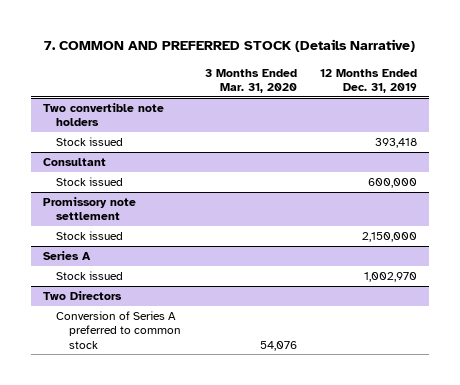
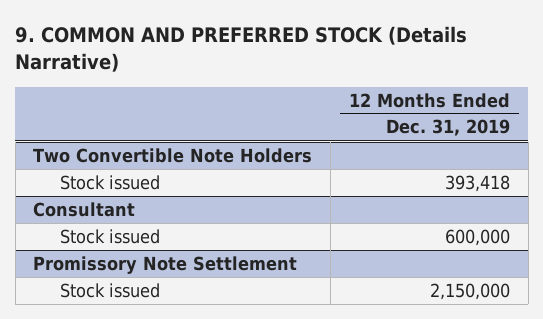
[44,39,416,53] 7. COMMON AND PREFERRED STOCK (Details Narrative) -> [15,26,468,73] 9. COMMON AND PREFERRED STOCK (Details Narrative)
[204,68,297,93] 3 Months Ended Mar. 31, 2020 -> none
[43,103,165,127] Two convertible note holders -> [33,147,313,163] Two Convertible Note Holders
[43,197,137,221] Promissory note settlement -> [33,255,298,274] Promissory Note Settlement
[43,251,92,261] Series A -> none
[56,271,124,281] Stock issued -> none
[43,291,123,301] Two Directors -> none
[56,311,182,349] Conversion of Series A preferred to common stock -> none

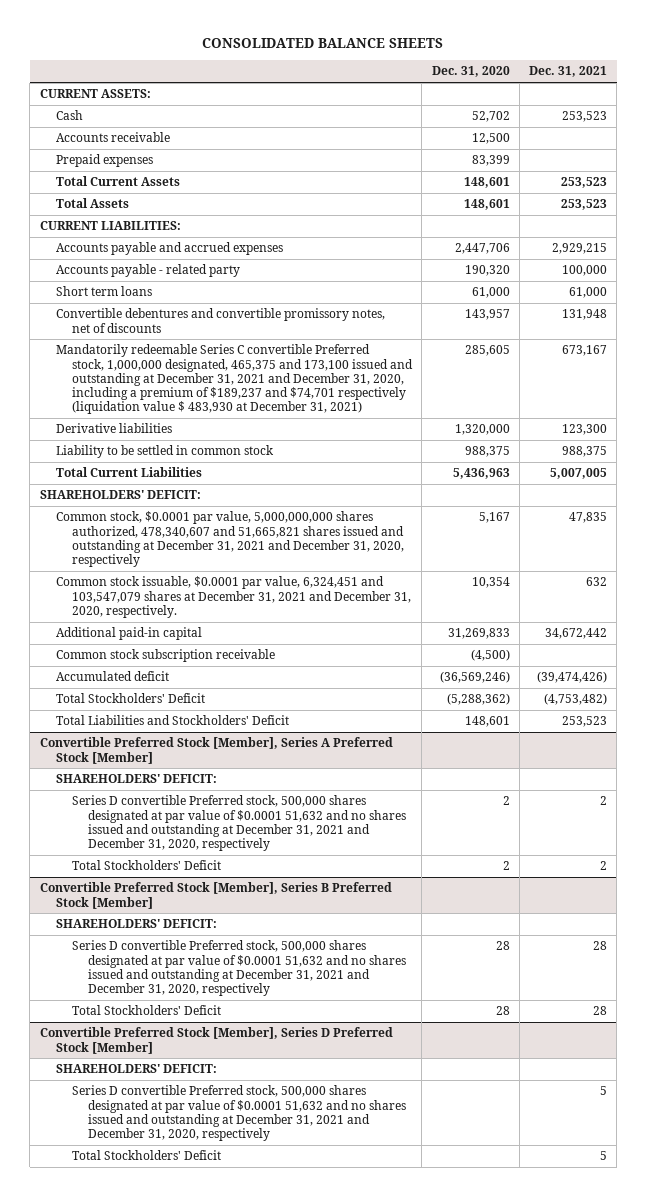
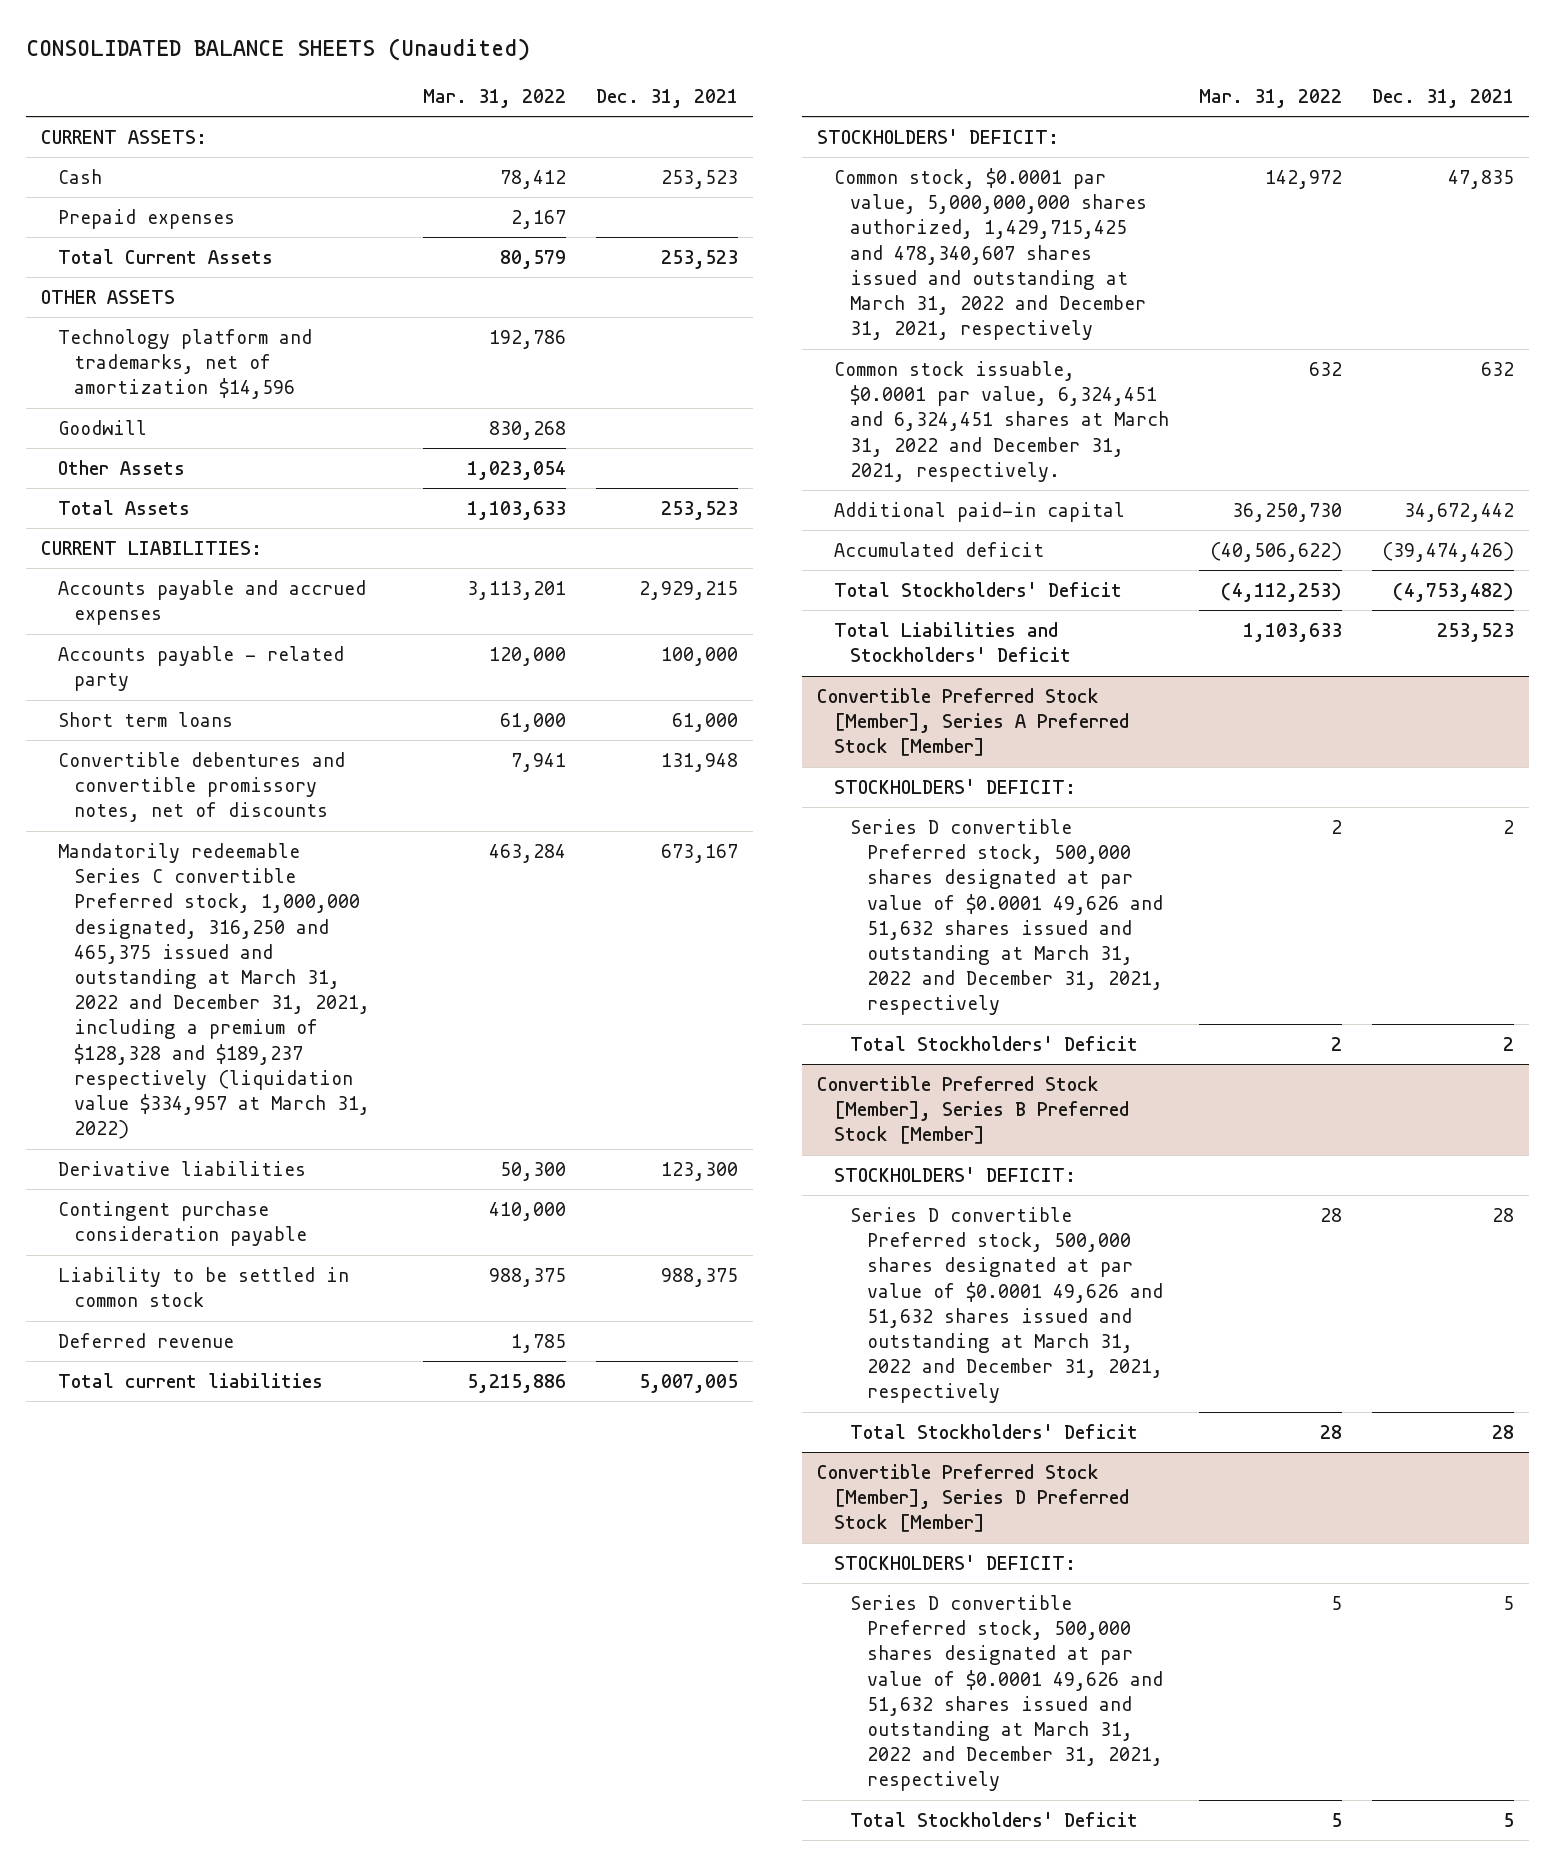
[202,38,444,49] CONSOLIDATED BALANCE SHEETS -> [26,38,531,62] CONSOLIDATED BALANCE SHEETS (Unaudited)
[431,66,510,78] Dec. 31, 2020 -> none
none -> [423,88,567,108] Mar. 31, 2022
[55,132,170,143] Accounts receivable -> none
none -> [41,289,176,304] OTHER ASSETS
none -> [57,328,312,400] Technology platform and trademarks, net of amortization $14,596
none -> [57,419,147,435] Goodwill
none -> [57,459,185,475] Other Assets
[55,344,414,415] Mandatorily redeemable Series C convertible Preferred stock, 1,000,000 designated, 465,375 and 173,100 issued and outstanding at December 31, 2021 and December 31, 2020, including a premium of $189,237 and $74,701 respectively (liquidation value $ 483,930 at December 31, 2021) -> [57,842,371,1140] Mandatorily redeemable Series C convertible Preferred stock, 1,000,000 designated, 316,250 and 465,375 issued and outstanding at March 31, 2022 and December 31, 2021, including a premium of $128,328 and $189,237 respectively (liquidation value $334,957 at March 31, 2022)
none -> [57,1200,308,1247] Contingent purchase consideration payable
none -> [57,1332,234,1348] Deferred revenue
[55,467,202,478] Total Current Liabilities -> [57,1372,323,1388] Total current liabilities
[39,490,201,500] SHAREHOLDERS' DEFICIT: -> [817,128,1060,144] STOCKHOLDERS' DEFICIT:
[55,511,405,567] Common stock, $0.0001 par value, 5,000,000,000 shares authorized, 478,340,607 and 51,665,821 shares issued and outstanding at December 31, 2021 and December 31, 2020, respectively -> [833,167,1148,341] Common stock, $0.0001 par value, 5,000,000,000 shares authorized, 1,429,715,425 and 478,340,607 shares issued and outstanding at March 31, 2022 and December 31, 2021, respectively
[55,576,412,618] Common stock issuable, $0.0001 par value, 6,324,451 and 103,547,079 shares at December 31, 2021 and December 31, 2020, respectively. -> [833,360,1170,482] Common stock issuable, $0.0001 par value, 6,324,451 and 6,324,451 shares at March 31, 2022 and December 31, 2021, respectively.
[55,649,275,663] Common stock subscription receivable -> none
[55,774,217,784] SHAREHOLDERS' DEFICIT: -> [833,778,1076,794] STOCKHOLDERS' DEFICIT:
[72,795,407,851] Series D convertible Preferred stock, 500,000 shares designated at par value of $0.0001 51,632 and no shares issued and outstanding at December 31, 2021 and December 31, 2020, respectively -> [850,818,1163,1016] Series D convertible Preferred stock, 500,000 shares designated at par value of $0.0001 49,626 and 51,632 shares issued and outstanding at March 31, 2022 and December 31, 2021, respectively
[55,919,217,929] SHAREHOLDERS' DEFICIT: -> [833,1166,1076,1182] STOCKHOLDERS' DEFICIT:
[72,940,407,996] Series D convertible Preferred stock, 500,000 shares designated at par value of $0.0001 51,632 and no shares issued and outstanding at December 31, 2021 and December 31, 2020, respectively -> [850,1206,1163,1404] Series D convertible Preferred stock, 500,000 shares designated at par value of $0.0001 49,626 and 51,632 shares issued and outstanding at March 31, 2022 and December 31, 2021, respectively
[55,1064,217,1074] SHAREHOLDERS' DEFICIT: -> [833,1554,1076,1570] STOCKHOLDERS' DEFICIT:
[72,1085,407,1141] Series D convertible Preferred stock, 500,000 shares designated at par value of $0.0001 51,632 and no shares issued and outstanding at December 31, 2021 and December 31, 2020, respectively -> [850,1594,1163,1792] Series D convertible Preferred stock, 500,000 shares designated at par value of $0.0001 49,626 and 51,632 shares issued and outstanding at March 31, 2022 and December 31, 2021, respectively

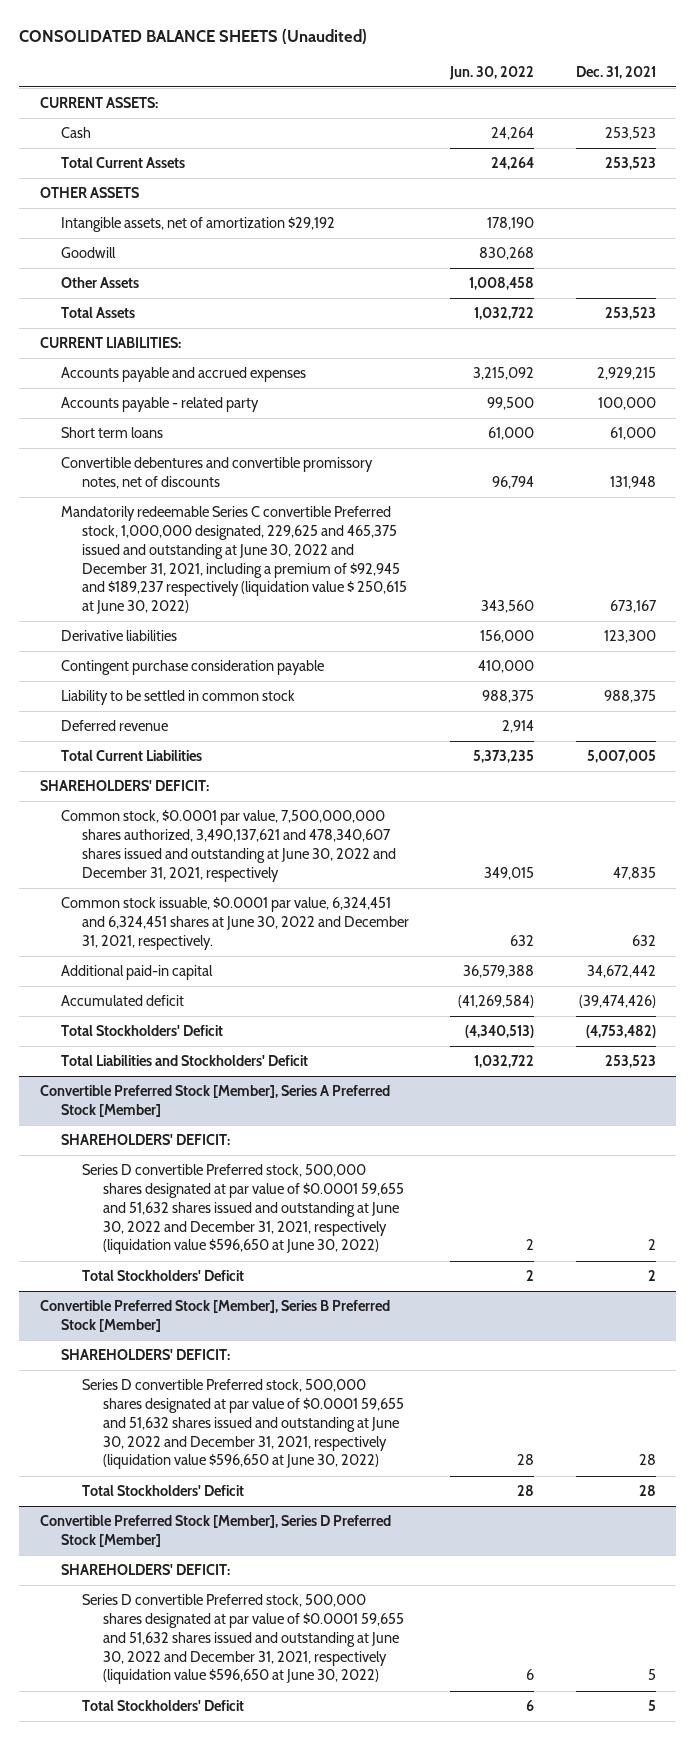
[423,88,567,108] Mar. 31, 2022 -> none
none -> [449,65,535,80] Jun. 30, 2022
[57,208,235,229] Prepaid expenses -> none
[57,328,312,400] Technology platform and trademarks, net of amortization $14,596 -> none
none -> [61,217,336,233] Intangible assets, net of amortization $29,192
[57,842,371,1140] Mandatorily redeemable Series C convertible Preferred stock, 1,000,000 designated, 316,250 and 465,375 issued and outstanding at March 31, 2022 and December 31, 2021, including a premium of $128,328 and $189,237 respectively (liquidation value $334,957 at March 31, 2022) -> [61,506,408,615] Mandatorily redeemable Series C convertible Preferred stock, 1,000,000 designated, 229,625 and 465,375 issued and outstanding at June 30, 2022 and December 31, 2021, including a premium of $92,945 and $189,237 respectively (liquidation value $ 250,615 at June 30, 2022)
[57,1372,323,1388] Total current liabilities -> [61,750,203,762] Total Current Liabilities
[817,128,1060,144] STOCKHOLDERS' DEFICIT: -> [39,780,209,792] SHAREHOLDERS' DEFICIT:
[833,167,1148,341] Common stock, $0.0001 par value, 5,000,000,000 shares authorized, 1,429,715,425 and 478,340,607 shares issued and outstanding at March 31, 2022 and December 31, 2021, respectively -> [61,810,397,882] Common stock, $0.0001 par value, 7,500,000,000 shares authorized, 3,490,137,621 and 478,340,607 shares issued and outstanding at June 30, 2022 and December 31, 2021, respectively
[833,360,1170,482] Common stock issuable, $0.0001 par value, 6,324,451 and 6,324,451 shares at March 31, 2022 and December 31, 2021, respectively. -> [61,897,410,950] Common stock issuable, $0.0001 par value, 6,324,451 and 6,324,451 shares at June 30, 2022 and December 31, 2021, respectively.
[833,778,1076,794] STOCKHOLDERS' DEFICIT: -> [61,1134,231,1146] SHAREHOLDERS' DEFICIT:
[850,818,1163,1016] Series D convertible Preferred stock, 500,000 shares designated at par value of $0.0001 49,626 and 51,632 shares issued and outstanding at March 31, 2022 and December 31, 2021, respectively -> [82,1164,405,1255] Series D convertible Preferred stock, 500,000 shares designated at par value of $0.0001 59,655 and 51,632 shares issued and outstanding at June 30, 2022 and December 31, 2021, respectively (liquidation value $596,650 at June 30, 2022)
[833,1166,1076,1182] STOCKHOLDERS' DEFICIT: -> [61,1349,231,1361] SHAREHOLDERS' DEFICIT:
[850,1206,1163,1404] Series D convertible Preferred stock, 500,000 shares designated at par value of $0.0001 49,626 and 51,632 shares issued and outstanding at March 31, 2022 and December 31, 2021, respectively -> [82,1379,405,1470] Series D convertible Preferred stock, 500,000 shares designated at par value of $0.0001 59,655 and 51,632 shares issued and outstanding at June 30, 2022 and December 31, 2021, respectively (liquidation value $596,650 at June 30, 2022)
[833,1554,1076,1570] STOCKHOLDERS' DEFICIT: -> [61,1564,231,1576] SHAREHOLDERS' DEFICIT:
[850,1594,1163,1792] Series D convertible Preferred stock, 500,000 shares designated at par value of $0.0001 49,626 and 51,632 shares issued and outstanding at March 31, 2022 and December 31, 2021, respectively -> [82,1594,405,1685] Series D convertible Preferred stock, 500,000 shares designated at par value of $0.0001 59,655 and 51,632 shares issued and outstanding at June 30, 2022 and December 31, 2021, respectively (liquidation value $596,650 at June 30, 2022)

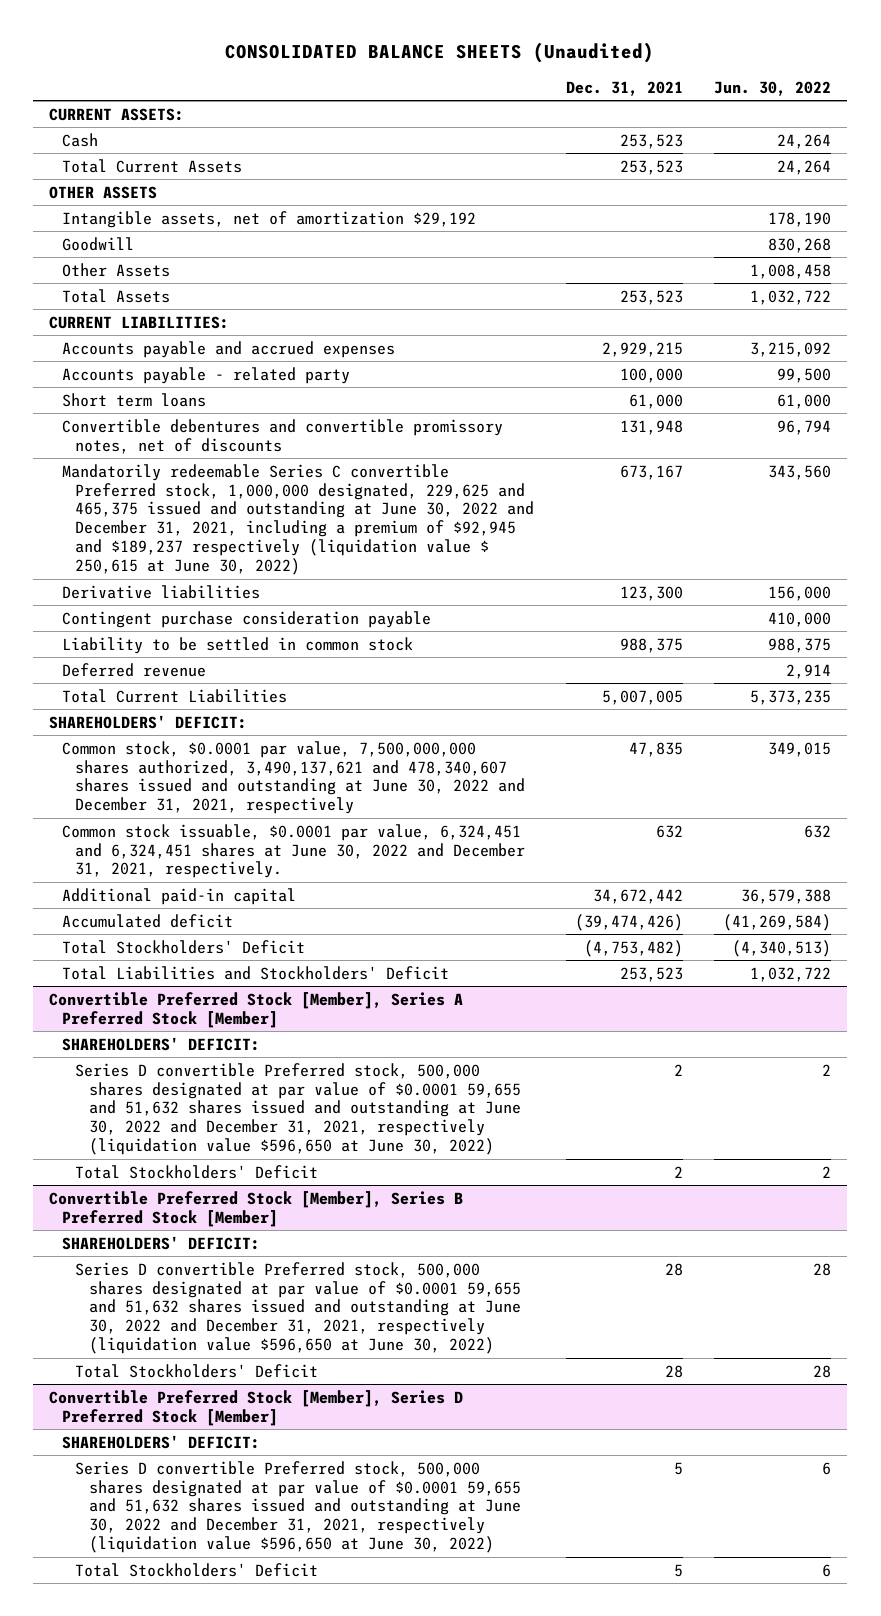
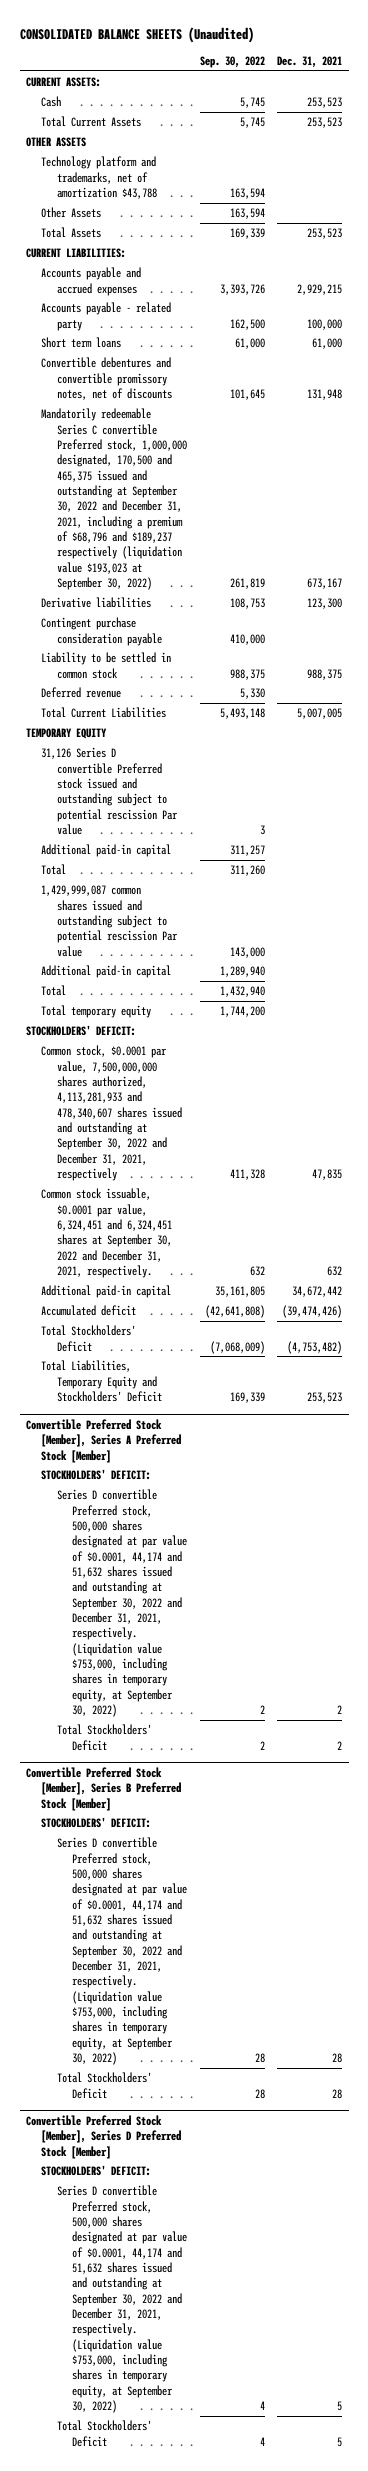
[714,80,832,96] Jun. 30, 2022 -> none
none -> [199,56,265,69] Sep. 30, 2022
[62,236,135,251] Goodwill -> none
[62,210,477,228] Intangible assets, net of amortization $29,192 -> [41,156,157,199] Technology platform and trademarks, net of amortization $43,788
[62,463,535,576] Mandatorily redeemable Series C convertible Preferred stock, 1,000,000 designated, 229,625 and 465,375 issued and outstanding at June 30, 2022 and December 31, 2021, including a premium of $92,945 and $189,237 respectively (liquidation value $ 250,615 at June 30, 2022) -> [41,408,187,590] Mandatorily redeemable Series C convertible Preferred stock, 1,000,000 designated, 170,500 and 465,375 issued and outstanding at September 30, 2022 and December 31, 2021, including a premium of $68,796 and $189,237 respectively (liquidation value $193,023 at September 30, 2022)
none -> [26,728,108,740] TEMPORARY EQUITY
none -> [41,747,178,835] 31,126 Series D convertible Preferred stock issued and outstanding subject to potential rescission Par value
none -> [41,844,172,858] Additional paid-in capital
none -> [41,864,67,876] Total
none -> [41,885,178,957] 1,429,999,087 common shares issued and outstanding subject to potential rescission Par value
none -> [41,965,172,979] Additional paid-in capital
none -> [41,985,67,997] Total
none -> [41,1005,152,1019] Total temporary equity
[49,714,248,729] SHAREHOLDERS' DEFICIT: -> [26,1025,137,1037] STOCKHOLDERS' DEFICIT:
[62,740,526,815] Common stock, $0.0001 par value, 7,500,000,000 shares authorized, 3,490,137,621 and 478,340,607 shares issued and outstanding at June 30, 2022 and December 31, 2021, respectively -> [41,1045,182,1181] Common stock, $0.0001 par value, 7,500,000,000 shares authorized, 4,113,281,933 and 478,340,607 shares issued and outstanding at September 30, 2022 and December 31, 2021, respectively
[62,823,526,879] Common stock issuable, $0.0001 par value, 6,324,451 and 6,324,451 shares at June 30, 2022 and December 31, 2021, respectively. -> [41,1188,172,1278] Common stock issuable, $0.0001 par value, 6,324,451 and 6,324,451 shares at September 30, 2022 and December 31, 2021, respectively.
[62,965,450,980] Total Liabilities and Stockholders' Deficit -> [41,1360,162,1402] Total Liabilities, Temporary Equity and Stockholders' Deficit
[62,1036,261,1051] SHAREHOLDERS' DEFICIT: -> [41,1469,152,1481] STOCKHOLDERS' DEFICIT:
[75,1062,521,1156] Series D convertible Preferred stock, 500,000 shares designated at par value of $0.0001 59,655 and 51,632 shares issued and outstanding at June 30, 2022 and December 31, 2021, respectively (liquidation value $596,650 at June 30, 2022) -> [56,1489,188,1717] Series D convertible Preferred stock, 500,000 shares designated at par value of $0.0001, 44,174 and 51,632 shares issued and outstanding at September 30, 2022 and December 31, 2021, respectively. (Liquidation value $753,000, including shares in temporary equity, at September 30, 2022)
[62,1235,261,1250] SHAREHOLDERS' DEFICIT: -> [41,1817,152,1829] STOCKHOLDERS' DEFICIT:
[75,1261,521,1355] Series D convertible Preferred stock, 500,000 shares designated at par value of $0.0001 59,655 and 51,632 shares issued and outstanding at June 30, 2022 and December 31, 2021, respectively (liquidation value $596,650 at June 30, 2022) -> [56,1837,188,2065] Series D convertible Preferred stock, 500,000 shares designated at par value of $0.0001, 44,174 and 51,632 shares issued and outstanding at September 30, 2022 and December 31, 2021, respectively. (Liquidation value $753,000, including shares in temporary equity, at September 30, 2022)
[62,1434,261,1449] SHAREHOLDERS' DEFICIT: -> [41,2165,152,2177] STOCKHOLDERS' DEFICIT:
[75,1460,521,1554] Series D convertible Preferred stock, 500,000 shares designated at par value of $0.0001 59,655 and 51,632 shares issued and outstanding at June 30, 2022 and December 31, 2021, respectively (liquidation value $596,650 at June 30, 2022) -> [56,2185,188,2413] Series D convertible Preferred stock, 500,000 shares designated at par value of $0.0001, 44,174 and 51,632 shares issued and outstanding at September 30, 2022 and December 31, 2021, respectively. (Liquidation value $753,000, including shares in temporary equity, at September 30, 2022)

